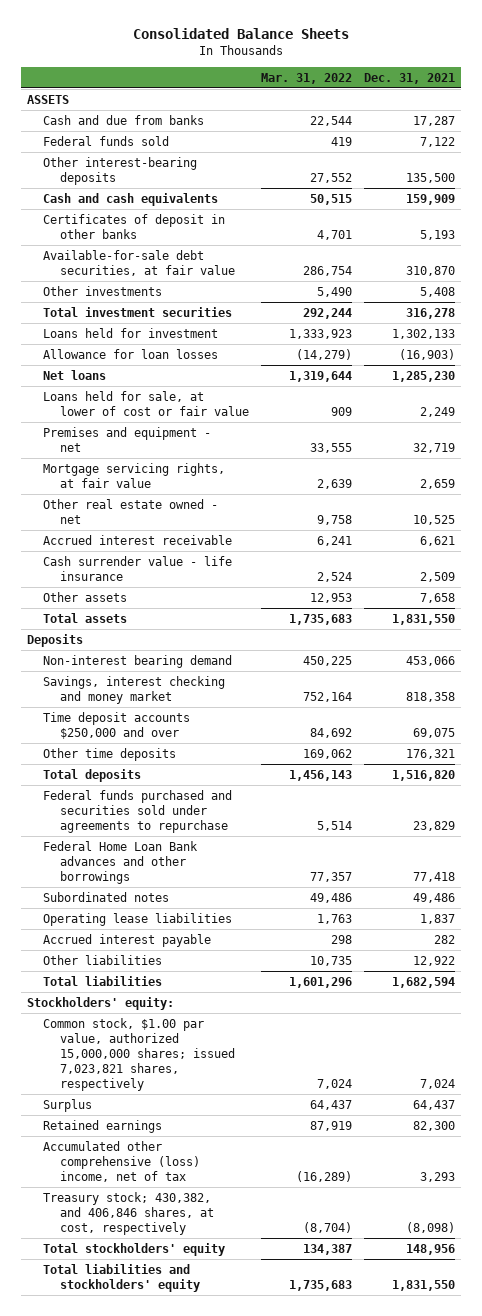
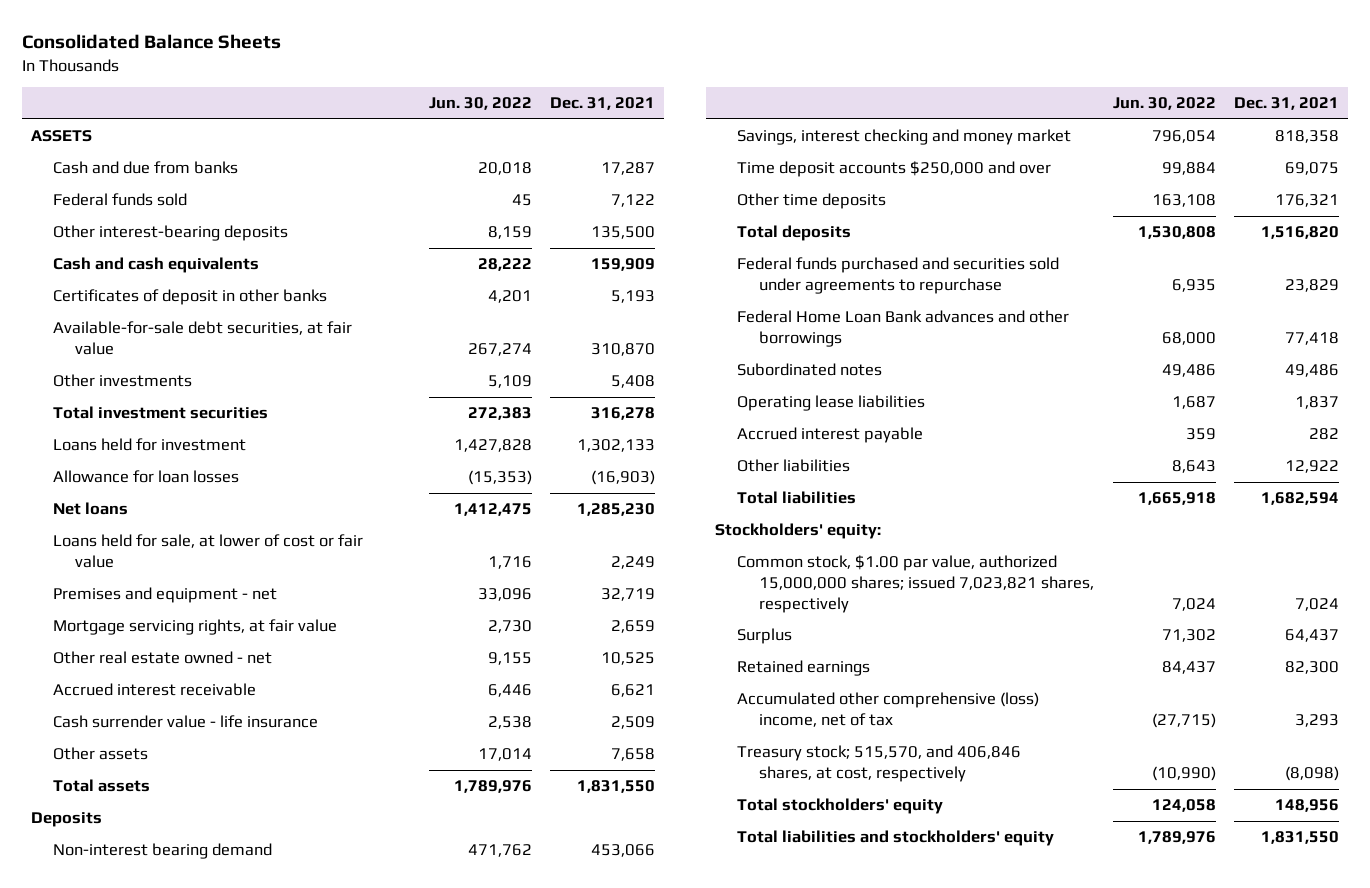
[260,72,352,84] Mar. 31, 2022 -> none
none -> [428,97,532,111] Jun. 30, 2022
[43,1191,214,1235] Treasury stock; 430,382, and 406,846 shares, at cost, respectively -> [737,745,1022,783] Treasury stock; 515,570, and 406,846 shares, at cost, respectively

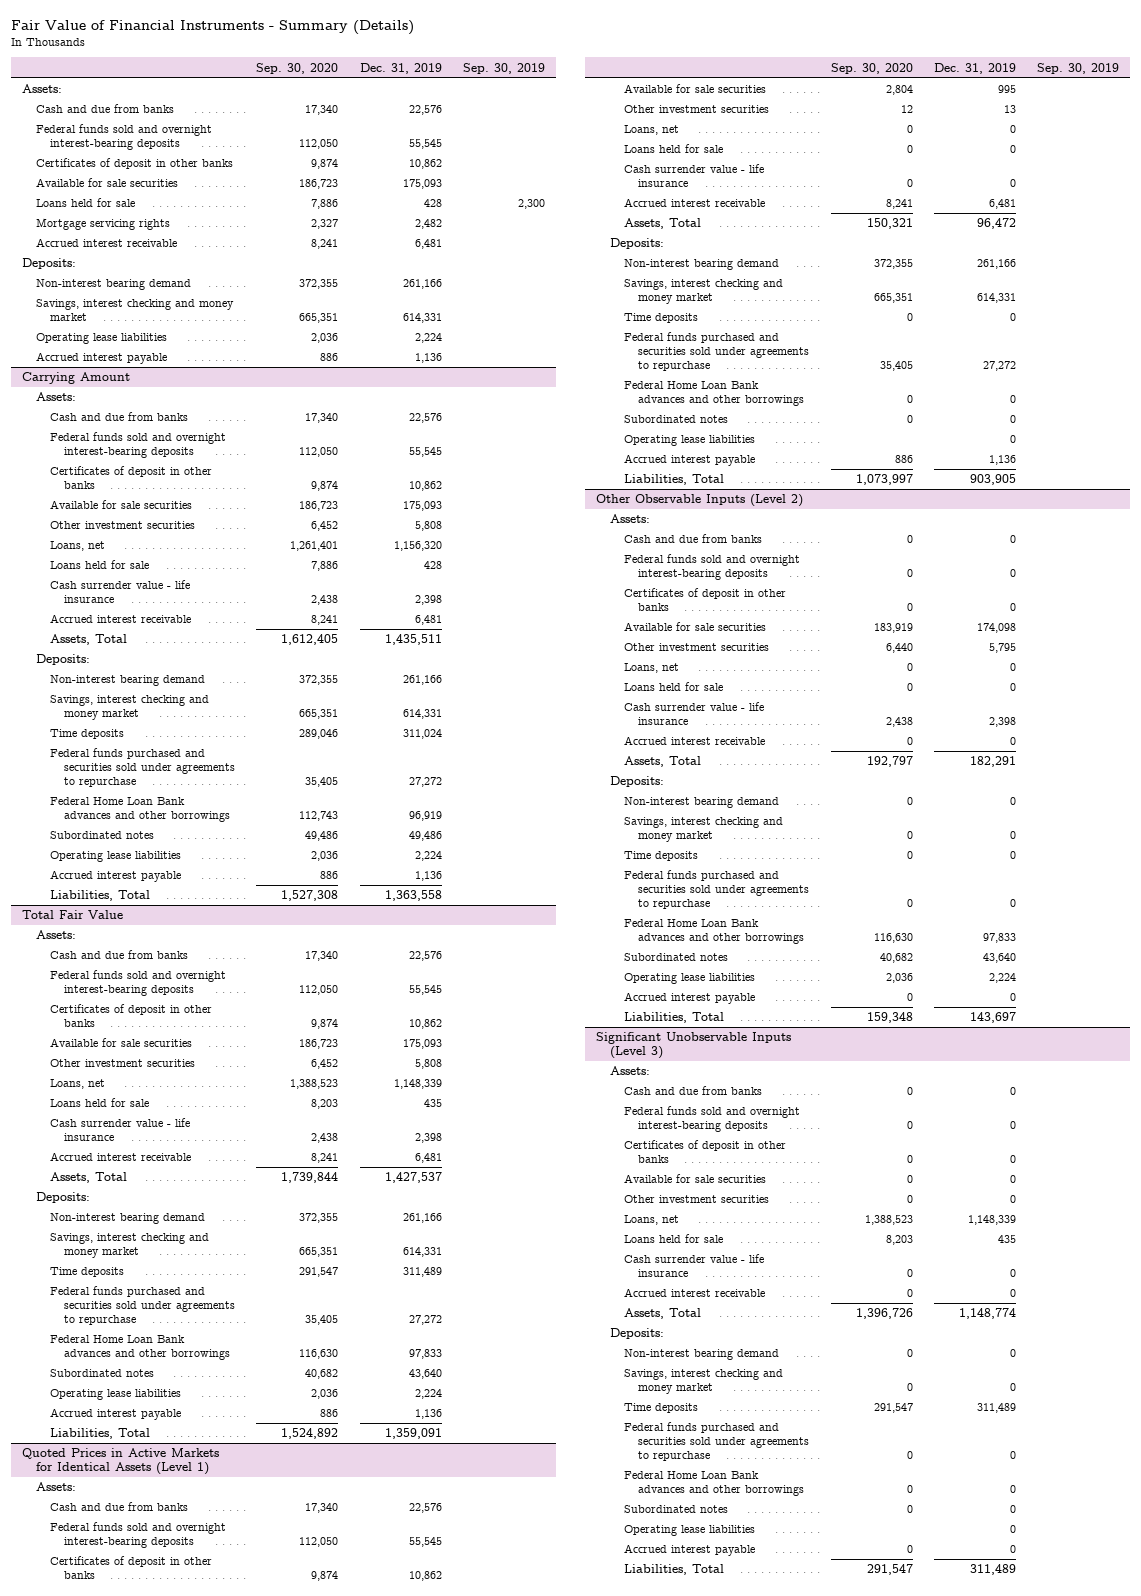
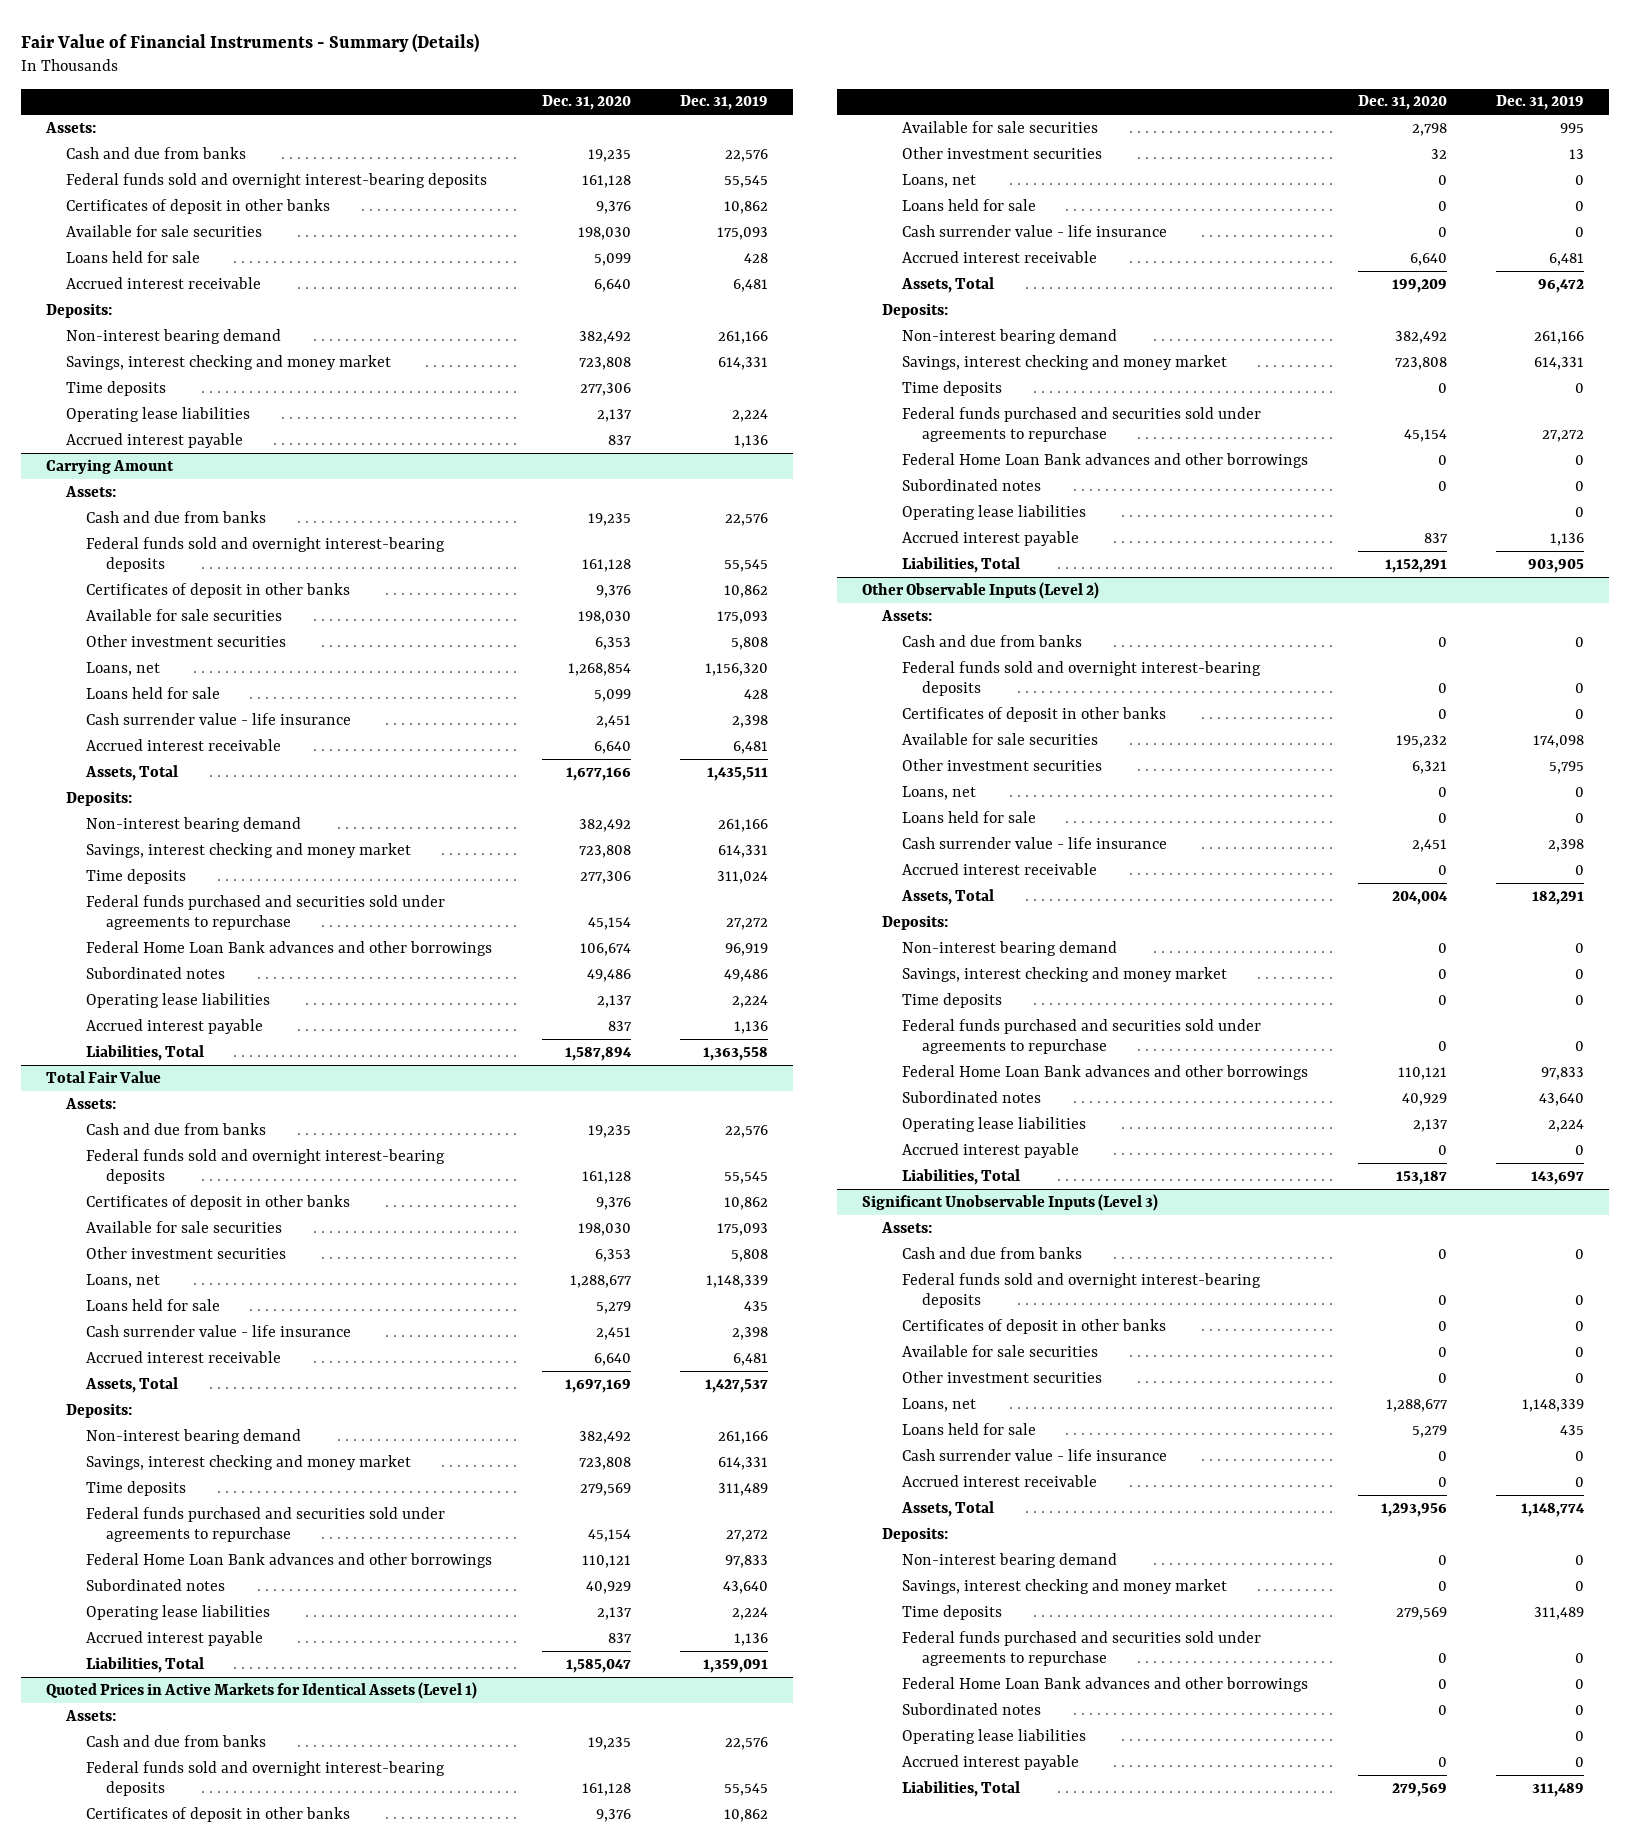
[256,62,339,74] Sep. 30, 2020 -> none
[463,62,546,74] Sep. 30, 2019 -> none
none -> [541,95,631,111] Dec. 31, 2020
[35,218,170,231] Mortgage servicing rights -> none
none -> [65,380,166,396] Time deposits

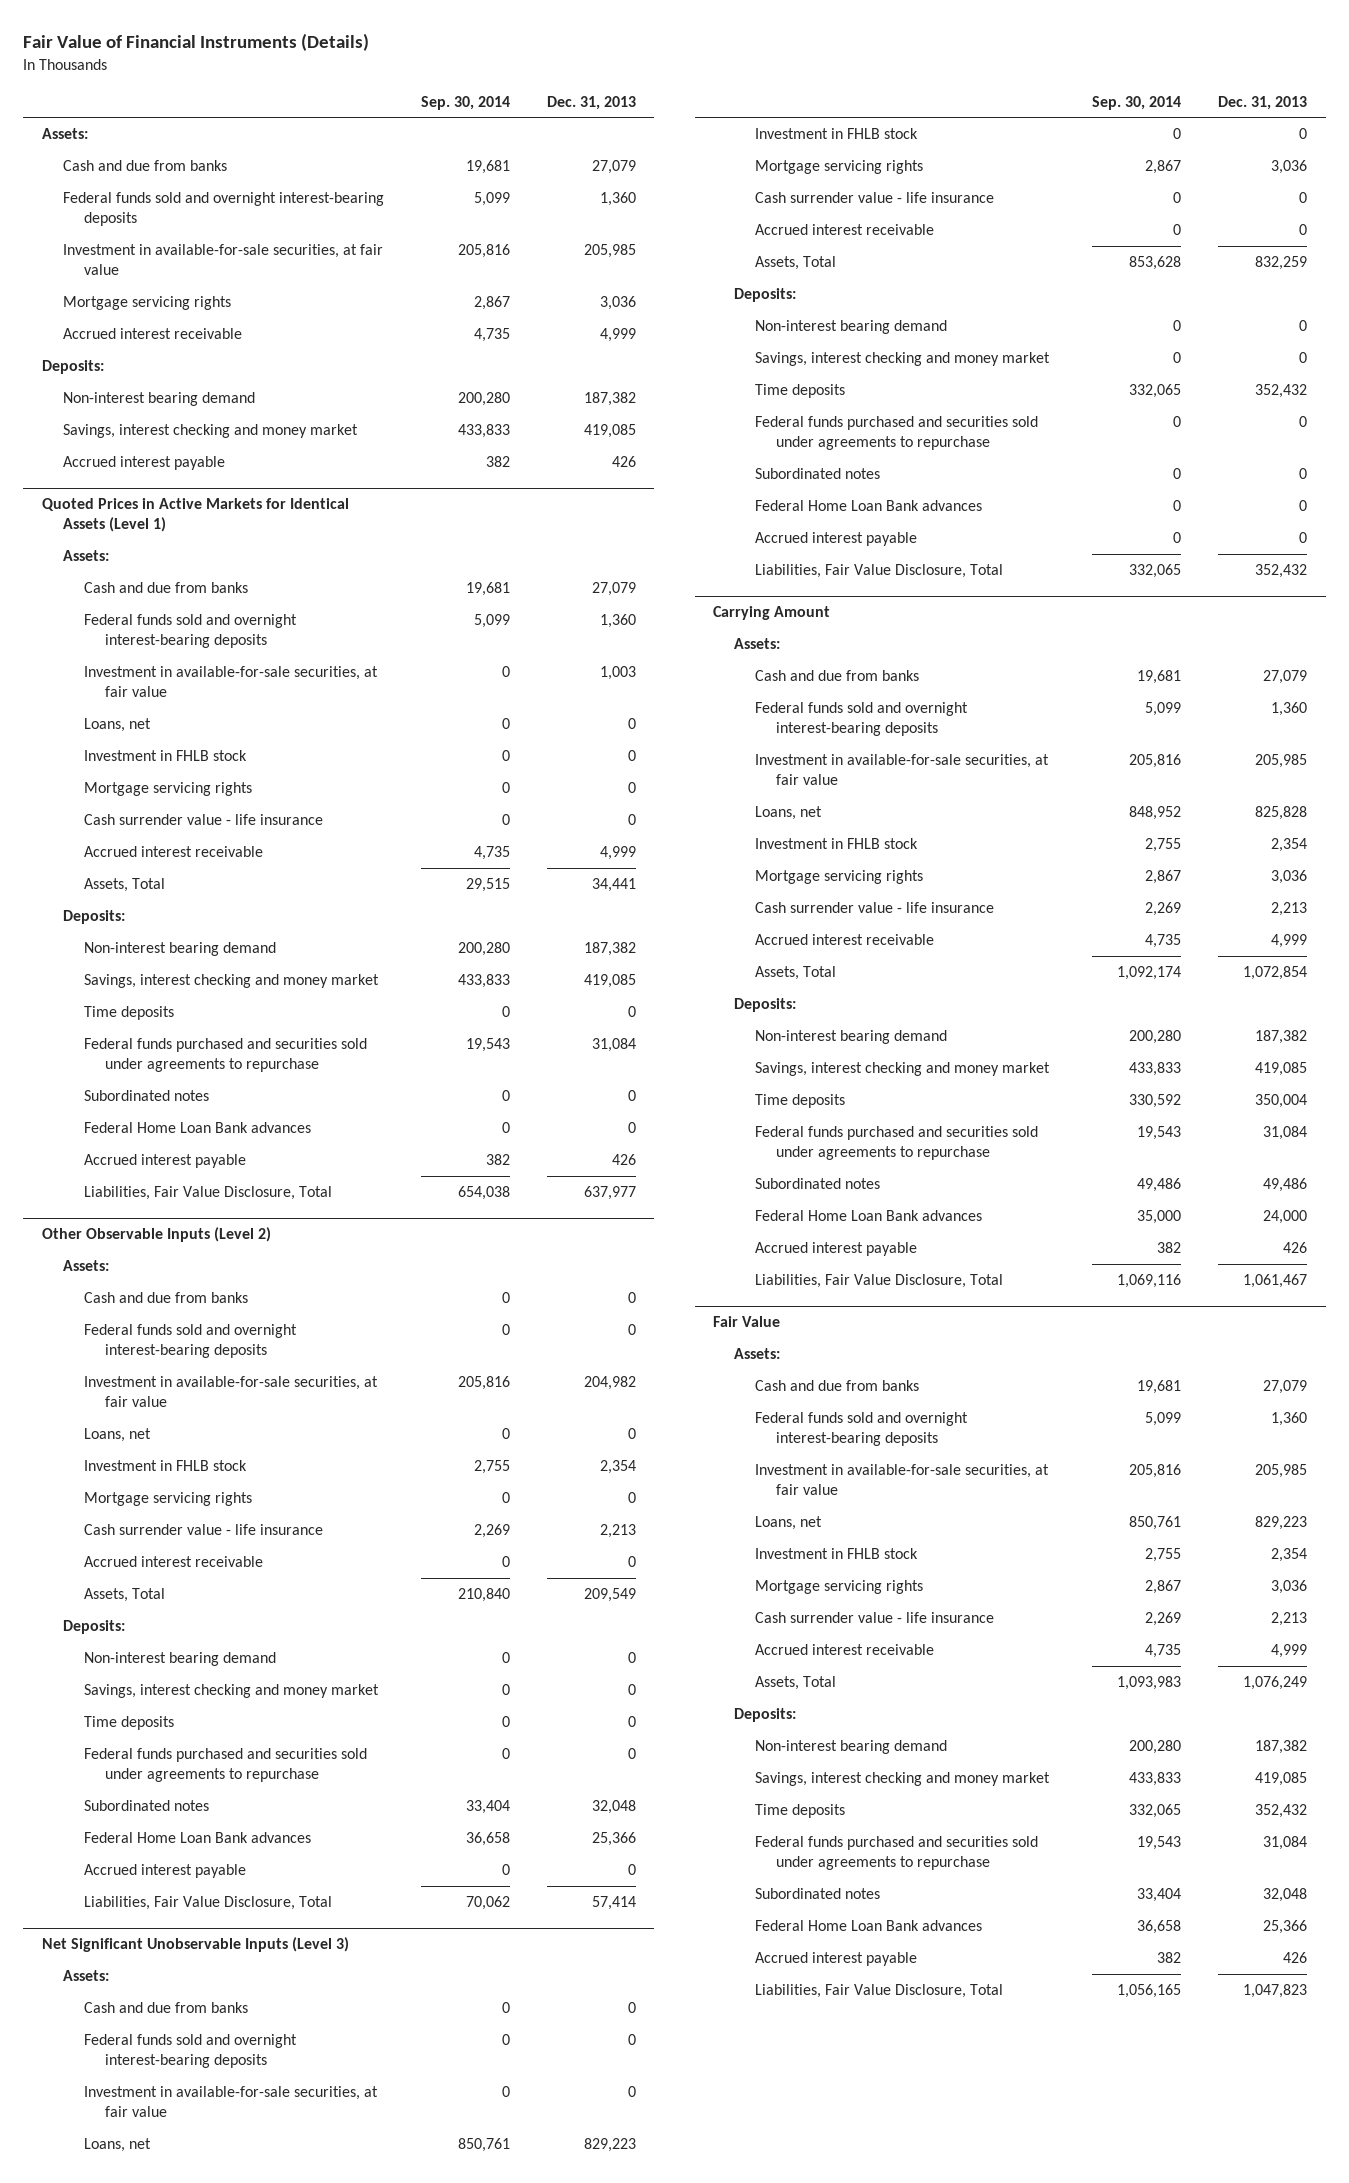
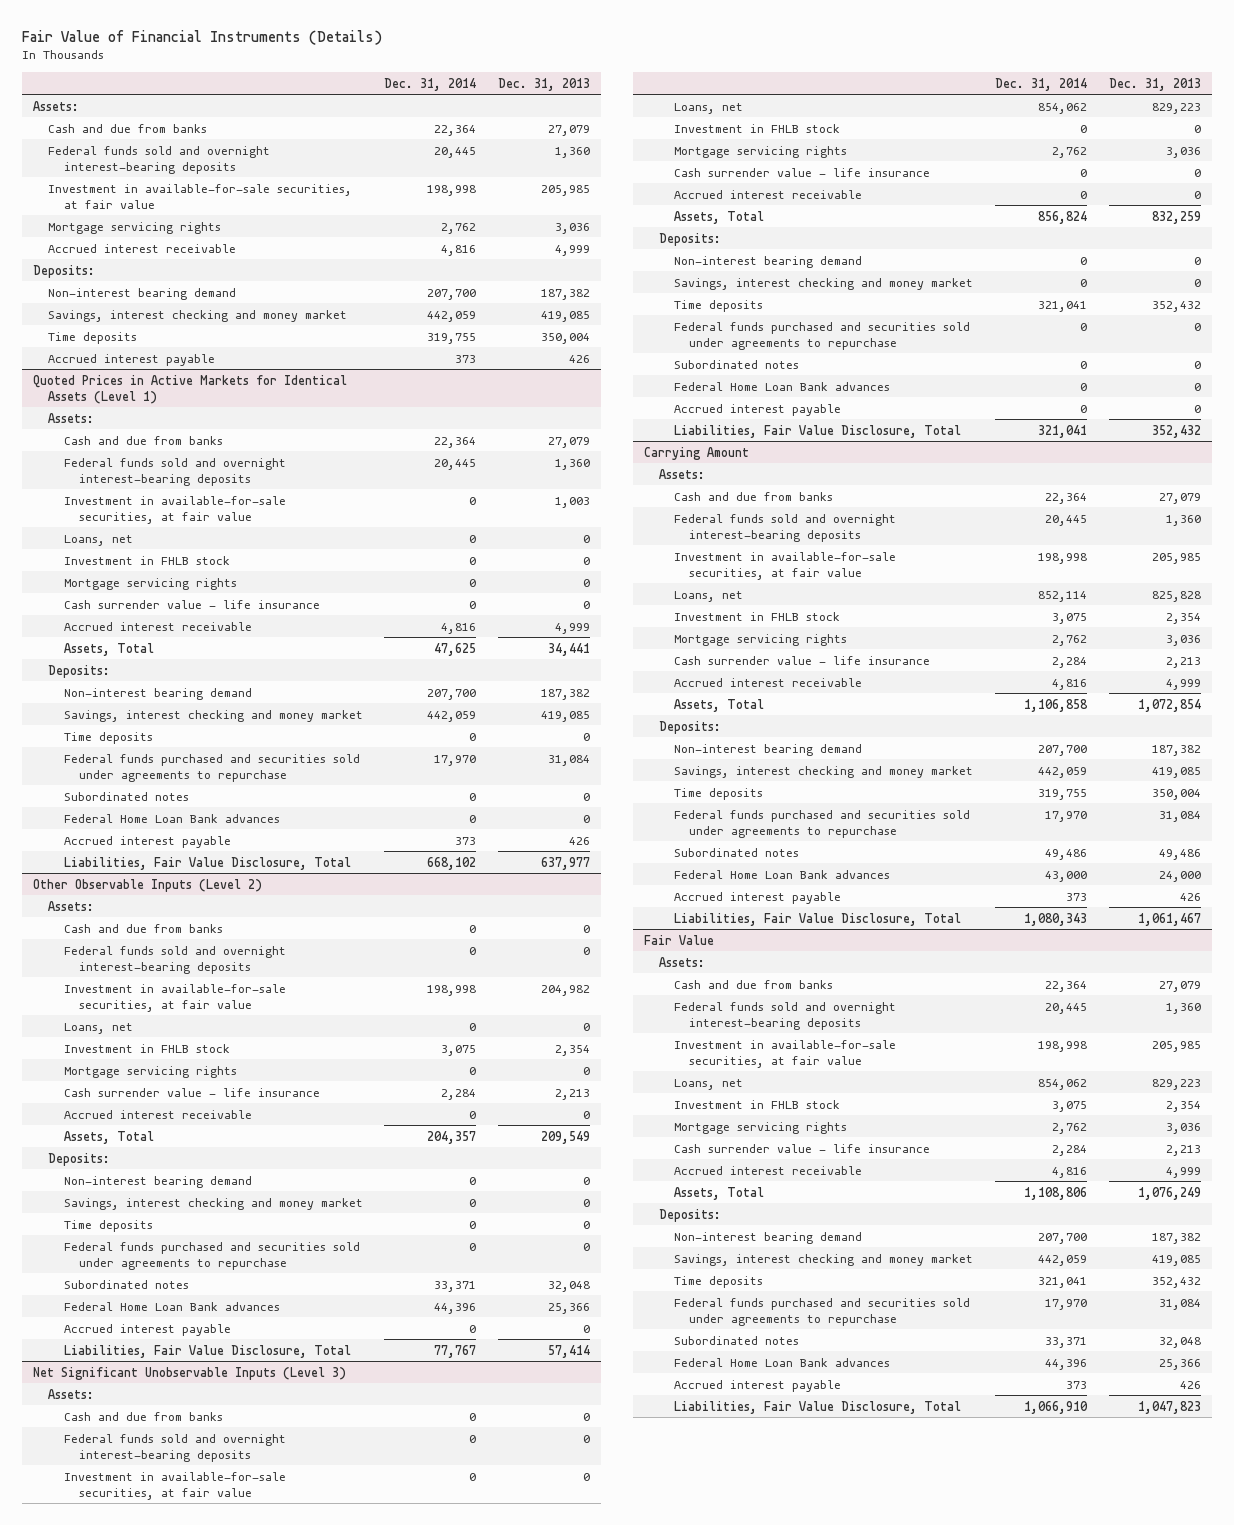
[420,95,510,110] Sep. 30, 2014 -> none
none -> [384,77,477,91] Dec. 31, 2014
none -> [48,331,138,344] Time deposits

